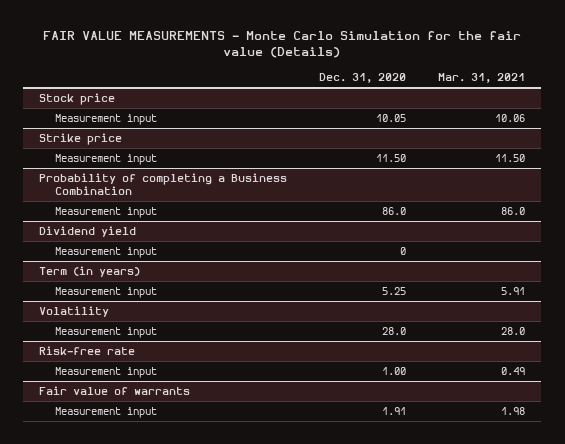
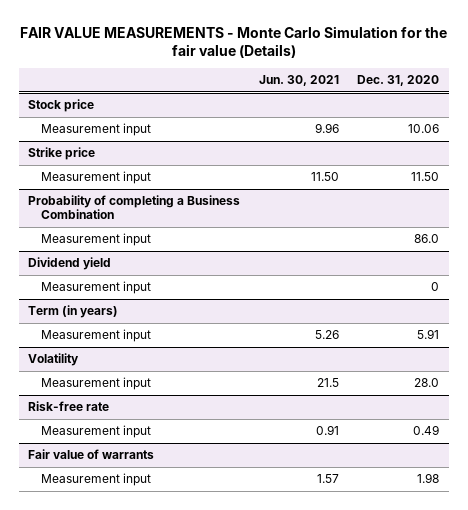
[438,73,526,84] Mar. 31, 2021 -> none
none -> [258,75,339,87] Jun. 30, 2021
[376,114,407,123] 10.05 -> [408,124,440,134] 10.06
[382,287,407,296] 5.25 -> [417,329,440,340] 5.91
[382,367,407,376] 1.00 -> [413,425,440,436] 0.49
[382,407,407,416] 1.91 -> [417,473,440,484] 1.98

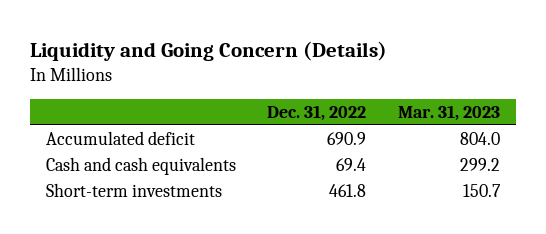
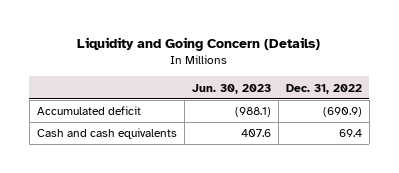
[398,104,501,121] Mar. 31, 2023 -> none
none -> [191,83,271,94] Jun. 30, 2023
[327,131,367,145] 690.9 -> [322,107,362,118] (690.9)
[45,182,222,197] Short-term investments -> none

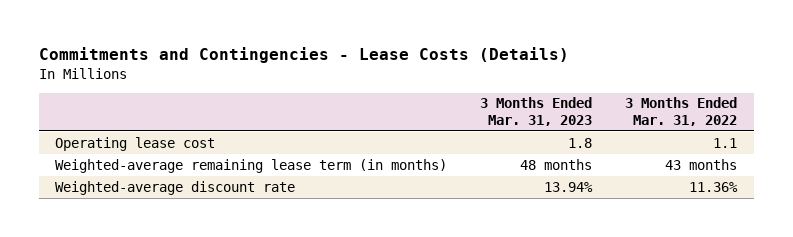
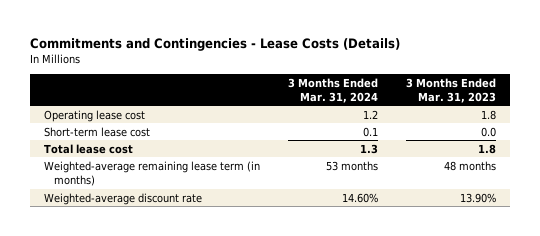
[625,97,738,127] 3 Months Ended Mar. 31, 2022 -> none
none -> [288,77,379,103] 3 Months Ended Mar. 31, 2024
none -> [44,126,151,137] Short-term lease cost
none -> [44,143,134,154] Total lease cost
[544,181,594,192] 13.94% -> [460,192,497,203] 13.90%

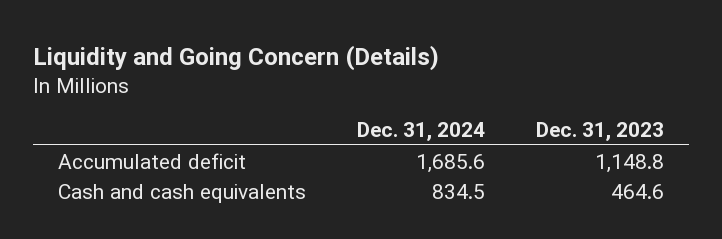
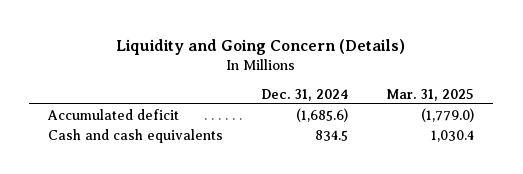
[535,121,664,141] Dec. 31, 2023 -> none
none -> [386,88,475,101] Mar. 31, 2025
[415,153,485,173] 1,685.6 -> [296,107,349,122] (1,685.6)

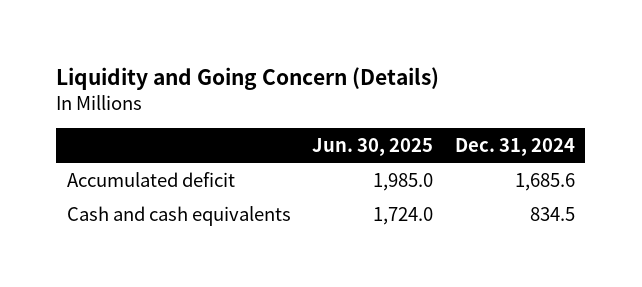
[386,88,475,101] Mar. 31, 2025 -> none
none -> [312,137,434,156] Jun. 30, 2025
[296,107,349,122] (1,685.6) -> [514,172,575,191] 1,685.6

